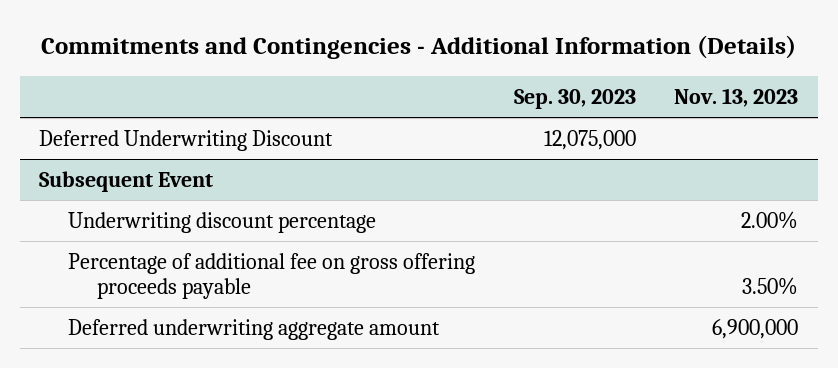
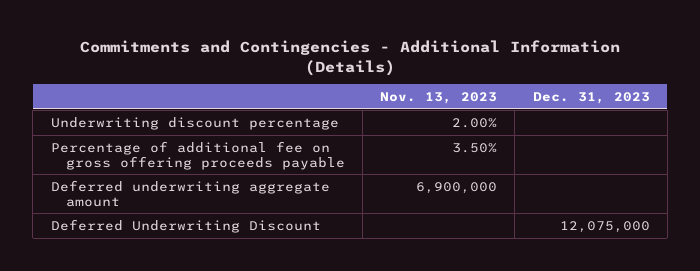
[513,88,636,109] Sep. 30, 2023 -> none
none -> [532,91,650,104] Dec. 31, 2023
[39,171,214,193] Subsequent Event -> none
[39,130,334,152] Deferred Underwriting Discount -> [50,218,321,233] Deferred Underwriting Discount

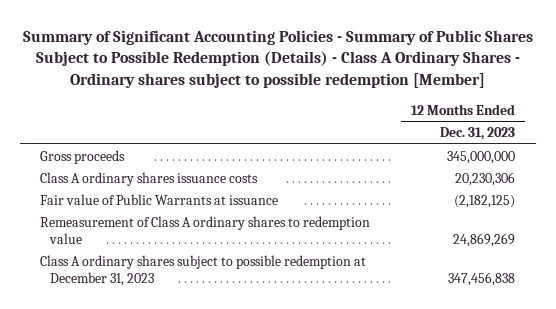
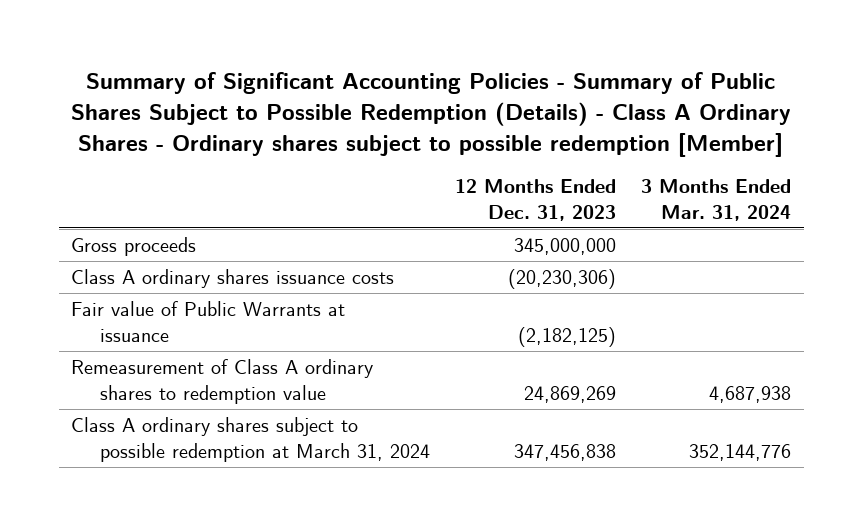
none -> [641,179,792,221] 3 Months Ended Mar. 31, 2024
[455,171,516,186] 20,230,306 -> [508,268,617,289] (20,230,306)
[40,254,367,286] Class A ordinary shares subject to possible redemption at December 31, 2023 -> [71,416,431,462] Class A ordinary shares subject to possible redemption at March 31, 2024

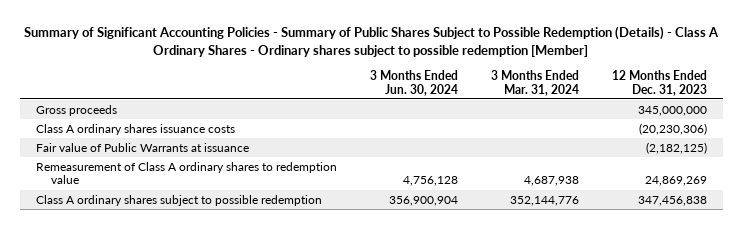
none -> [369,69,458,96] 3 Months Ended Jun. 30, 2024
[71,416,431,462] Class A ordinary shares subject to possible redemption at March 31, 2024 -> [36,194,323,206] Class A ordinary shares subject to possible redemption

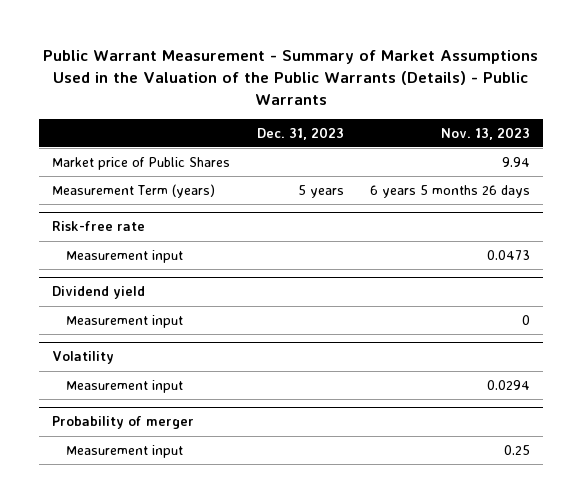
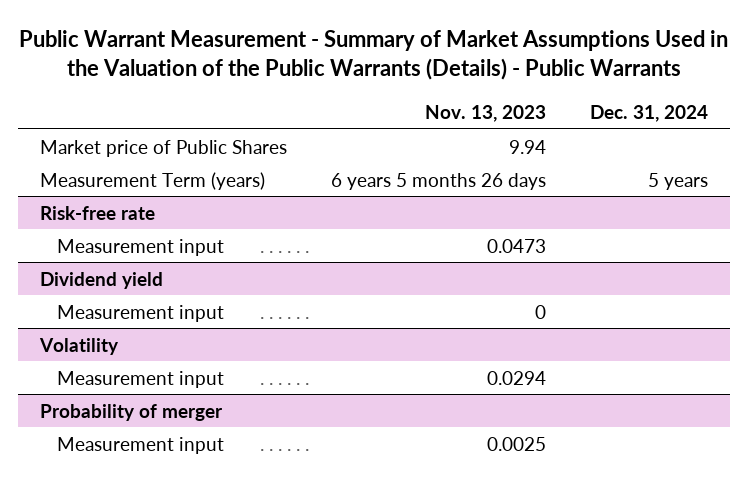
[256,126,344,140] Dec. 31, 2023 -> none
none -> [590,104,709,122] Dec. 31, 2024
[504,444,531,455] 0.25 -> [487,436,547,451] 0.0025

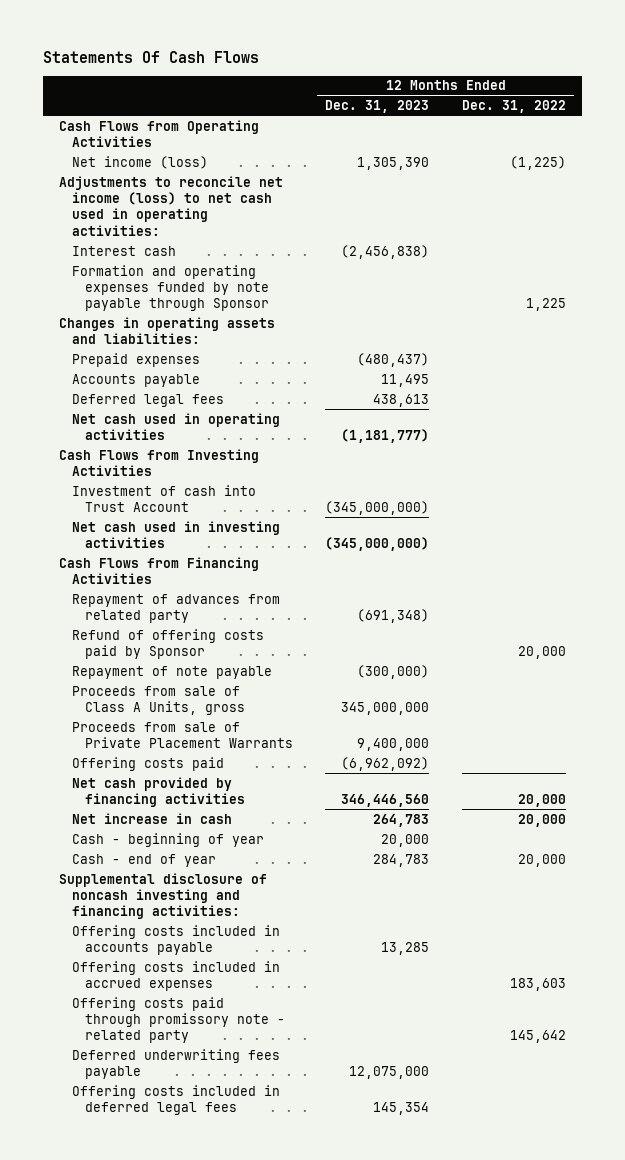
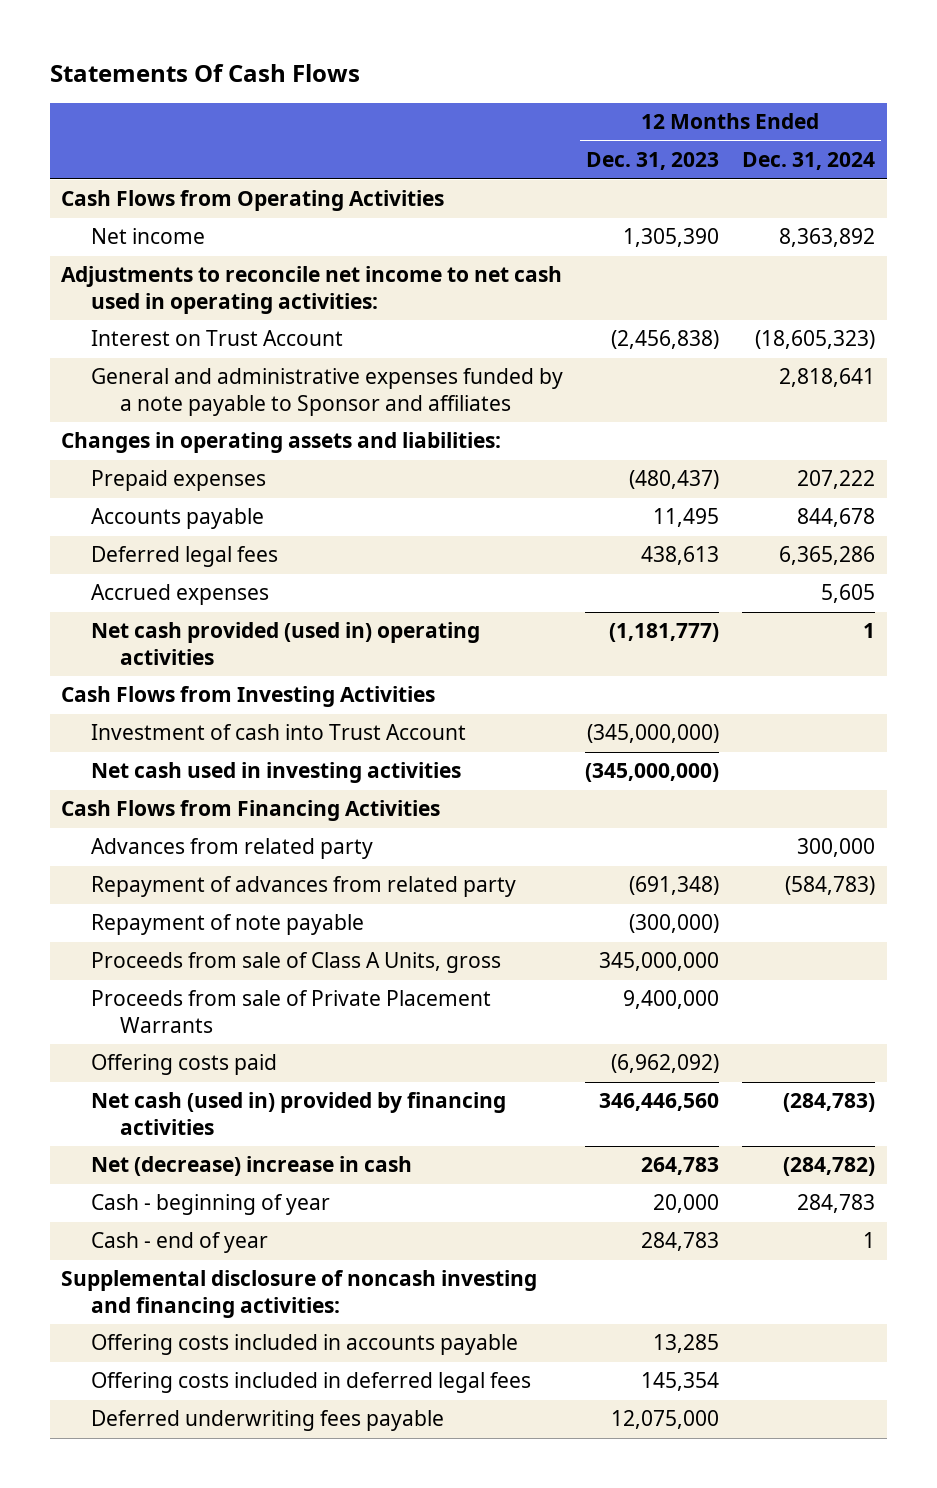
[461,100,566,114] Dec. 31, 2022 -> none
none -> [742,152,876,171] Dec. 31, 2024
[72,264,269,312] Formation and operating expenses funded by note payable through Sponsor -> none
[72,155,209,169] Net income (loss) -> [90,228,205,245] Net income
[59,175,284,236] Adjustments to reconcile net income (loss) to net cash used in operating activities: -> [61,266,563,314] Adjustments to reconcile net income to net cash used in operating activities:
[72,245,177,256] Interest cash -> [90,330,343,347] Interest on Trust Account
none -> [90,368,563,416] General and administrative expenses funded by a note payable to Sponsor and affiliates
none -> [90,584,269,606] Accrued expenses
[72,412,281,440] Net cash used in operating activities -> [90,622,480,665] Net cash provided (used in) operating activities
none -> [90,838,373,860] Advances from related party
[72,628,265,659] Refund of offering costs paid by Sponsor -> none
[72,776,245,807] Net cash provided by financing activities -> [90,1092,506,1135] Net cash (used in) provided by financing activities
[72,812,233,824] Net increase in cash -> [90,1156,412,1177] Net (decrease) increase in cash
[72,960,281,991] Offering costs included in accrued expenses -> none
[72,996,285,1044] Offering costs paid through promissory note - related party -> none
[72,1048,281,1079] Deferred underwriting fees payable -> [90,1410,444,1432] Deferred underwriting fees payable

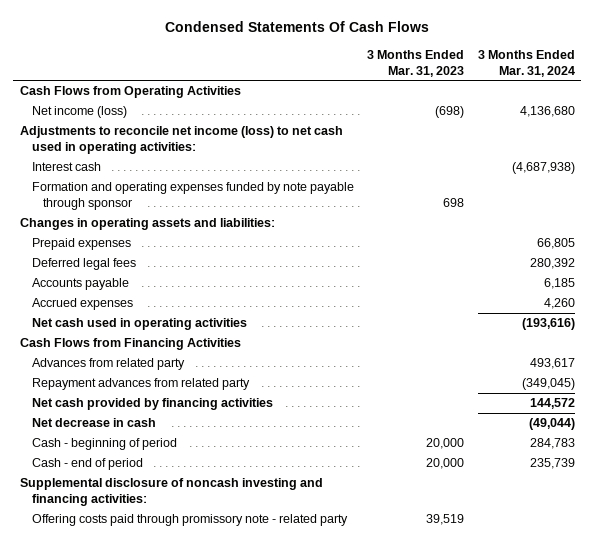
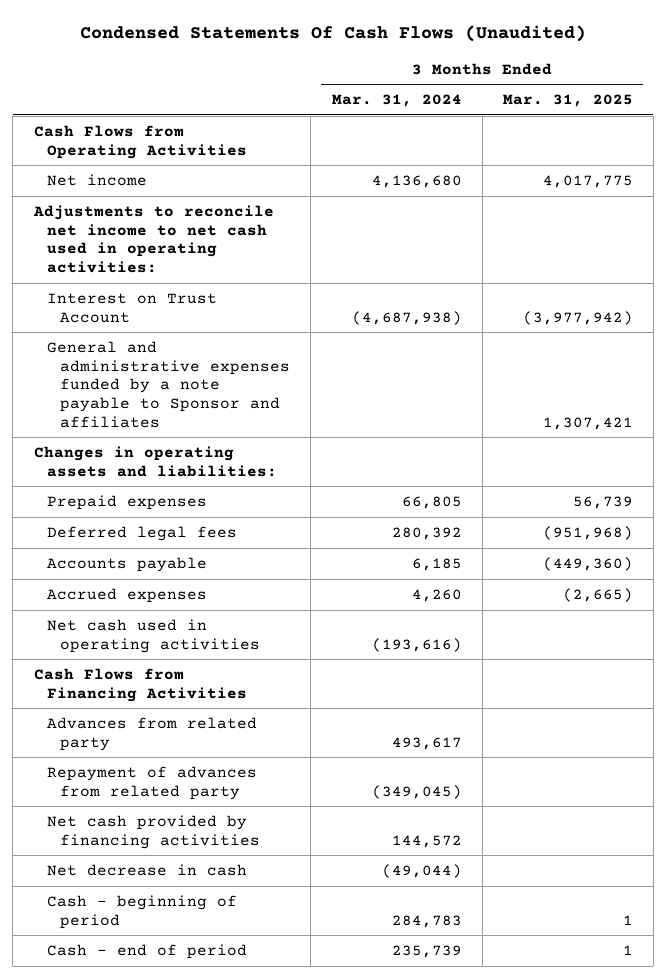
[165,21,430,33] Condensed Statements Of Cash Flows -> [80,24,587,42] Condensed Statements Of Cash Flows (Unaudited)
[367,49,465,77] 3 Months Ended Mar. 31, 2023 -> none
none -> [502,94,633,108] Mar. 31, 2025
[31,182,354,211] Formation and operating expenses funded by note payable through sponsor -> none
[31,106,127,119] Net income (loss) -> [46,173,147,186] Net income
[20,126,344,155] Adjustments to reconcile net income (loss) to net cash used in operating activities: -> [32,204,274,274] Adjustments to reconcile net income to net cash used in operating activities:
[31,162,101,172] Interest cash -> [46,292,217,323] Interest on Trust Account
none -> [46,340,291,428] General and administrative expenses funded by a note payable to Sponsor and affiliates
[31,378,250,391] Repayment advances from related party -> [46,765,257,800] Repayment of advances from related party
[20,478,324,507] Supplemental disclosure of noncash investing and financing activities: -> none
[31,514,348,527] Offering costs paid through promissory note - related party -> none

